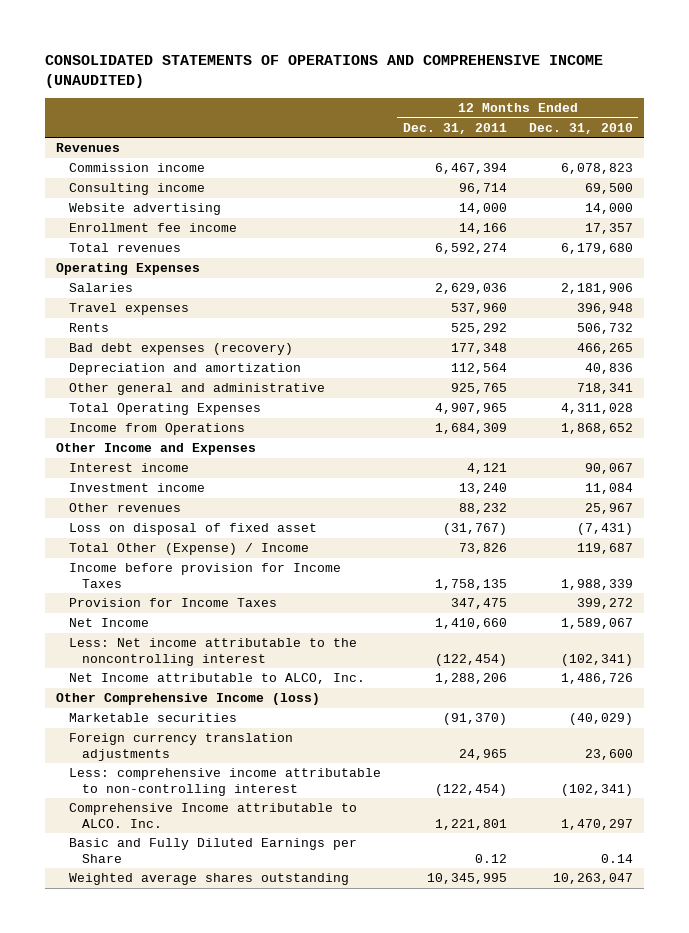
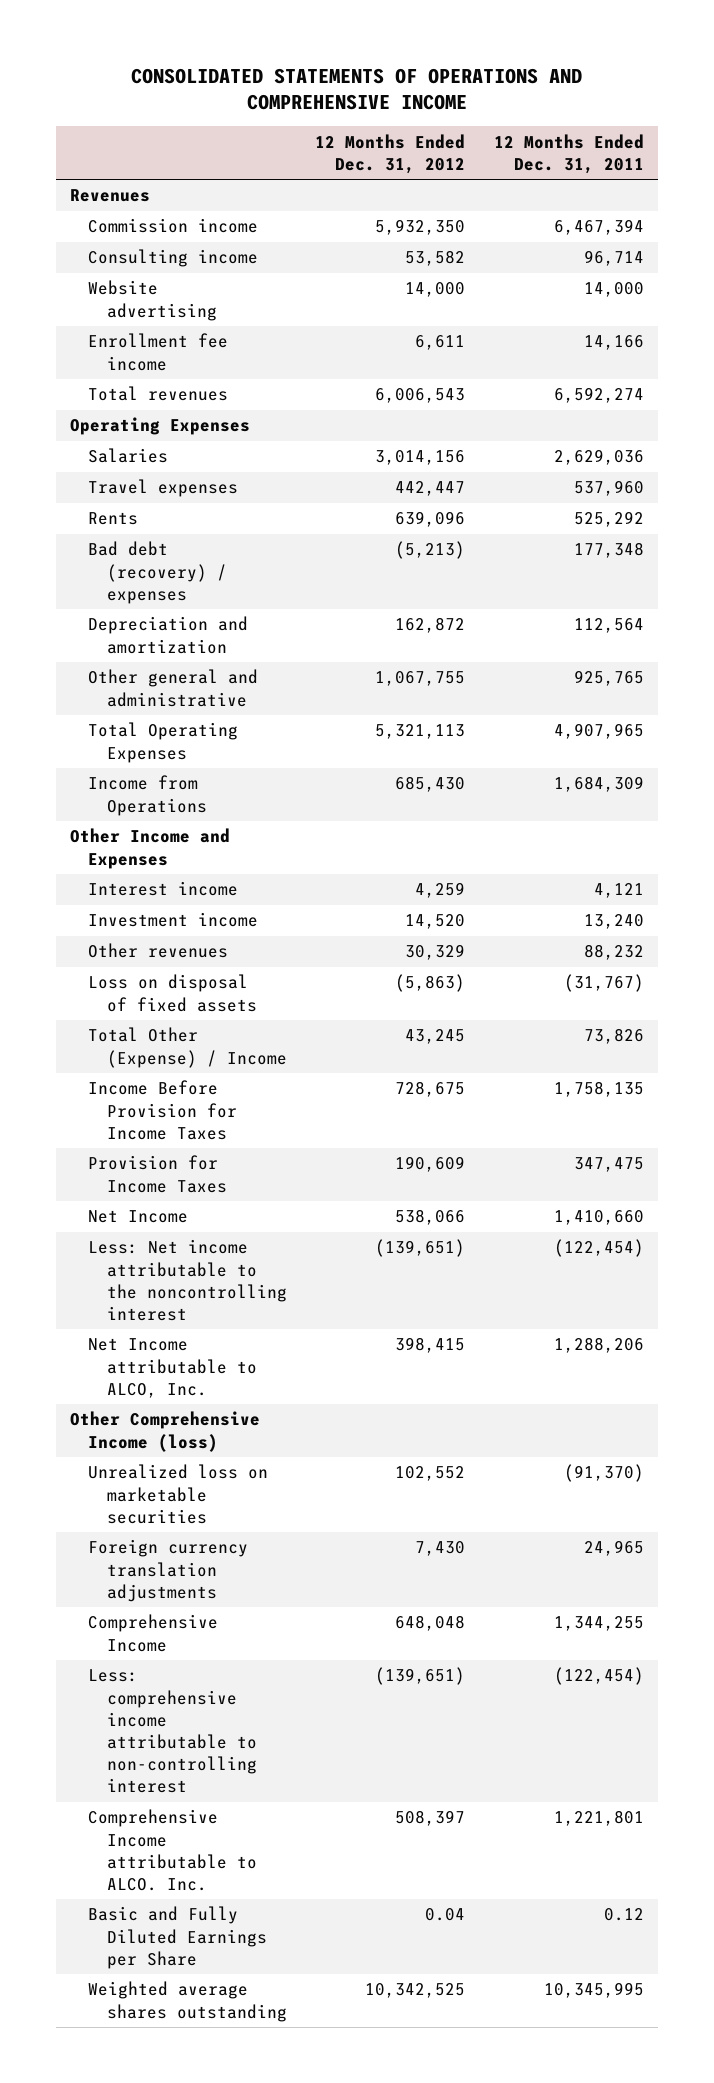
[44,54,603,88] CONSOLIDATED STATEMENTS OF OPERATIONS AND COMPREHENSIVE INCOME (UNAUDITED) -> [131,67,583,111] CONSOLIDATED STATEMENTS OF OPERATIONS AND COMPREHENSIVE INCOME
[528,122,633,134] Dec. 31, 2010 -> none
none -> [315,133,466,175] 12 Months Ended Dec. 31, 2012
[68,343,293,356] Bad debt expenses (recovery) -> [88,541,227,604] Bad debt (recovery) / expenses
[68,523,317,536] Loss on disposal of fixed asset -> [88,974,257,1012] Loss on disposal of fixed assets
[68,563,341,588] Income before provision for Income Taxes -> [88,1080,237,1140] Income Before Provision for Income Taxes
[68,713,237,723] Marketable securities -> [88,1464,269,1524] Unrealized loss on marketable securities
none -> [88,1614,219,1652] Comprehensive Income

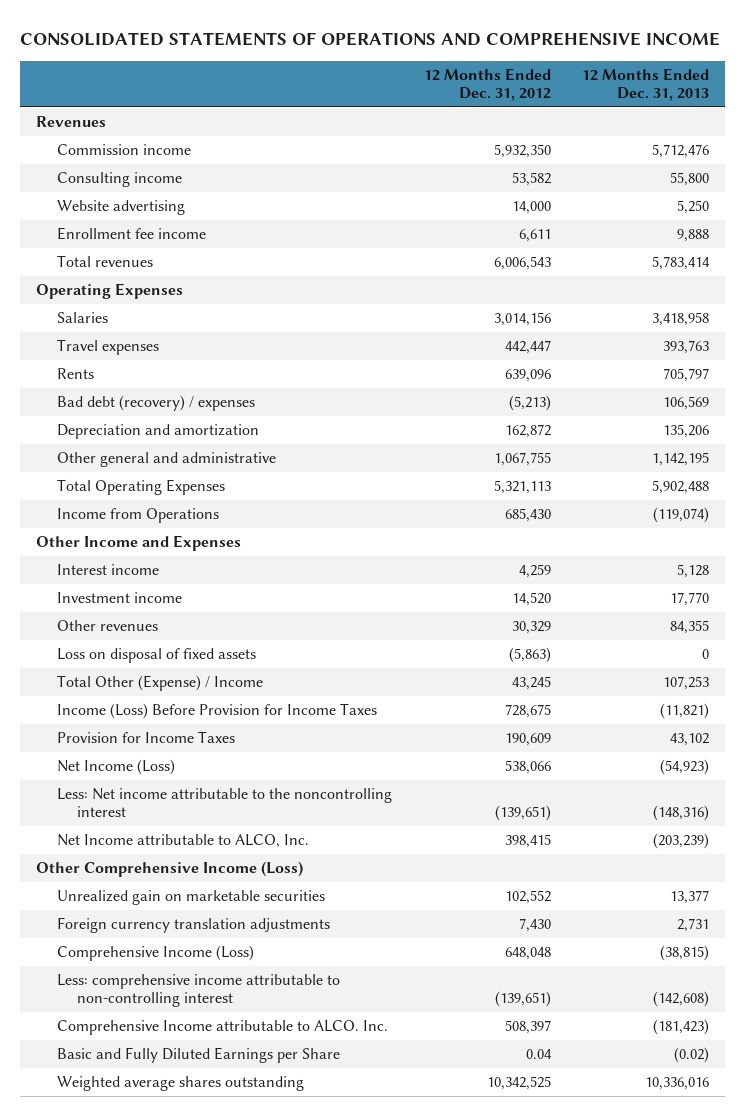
[493,133,644,175] 12 Months Ended Dec. 31, 2011 -> none
none -> [582,67,710,101] 12 Months Ended Dec. 31, 2013
[88,1080,237,1140] Income Before Provision for Income Taxes -> [56,702,377,719] Income (Loss) Before Provision for Income Taxes
[88,1210,189,1224] Net Income -> [56,758,175,775] Net Income (Loss)
[70,1411,261,1452] Other Comprehensive Income (loss) -> [36,860,304,877] Other Comprehensive Income (Loss)
[88,1464,269,1524] Unrealized loss on marketable securities -> [56,889,325,905] Unrealized gain on marketable securities
[88,1614,219,1652] Comprehensive Income -> [56,944,254,961] Comprehensive Income (Loss)

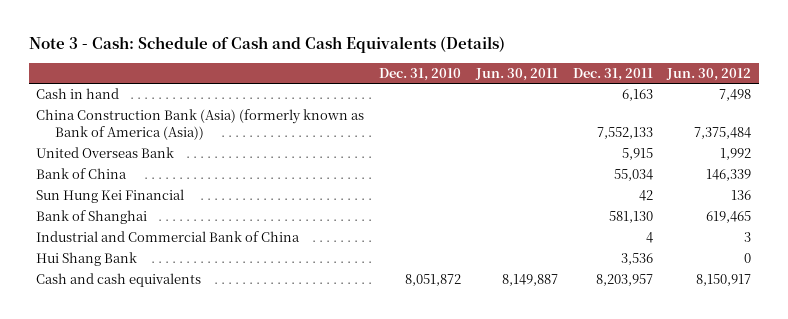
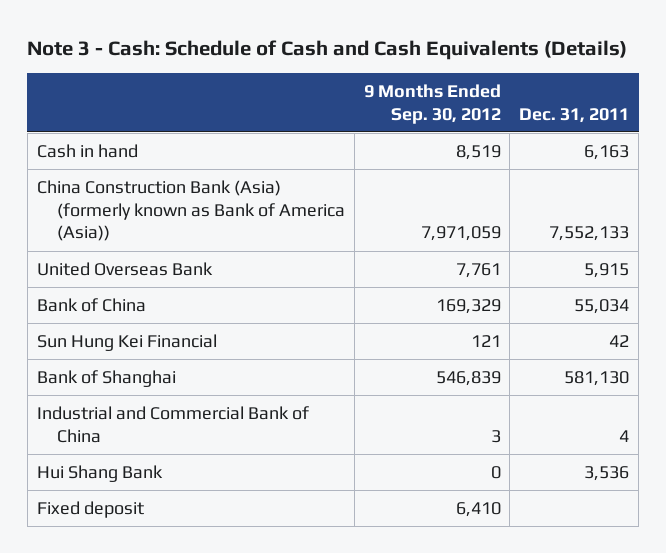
[379,67,462,81] Dec. 31, 2010 -> none
[474,67,558,81] Jun. 30, 2011 -> none
[666,67,752,81] Jun. 30, 2012 -> none
none -> [363,83,501,124] 9 Months Ended Sep. 30, 2012
[36,273,202,288] Cash and cash equivalents -> none
none -> [36,500,144,518] Fixed deposit

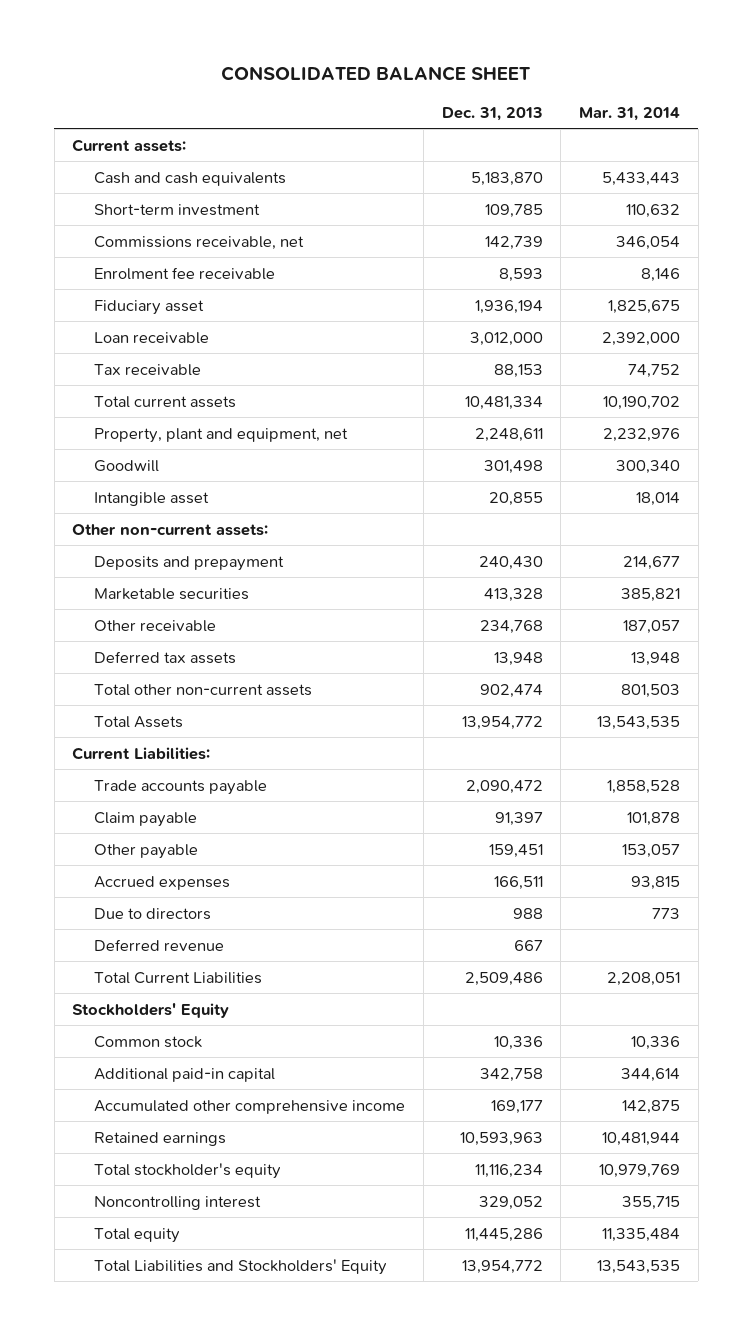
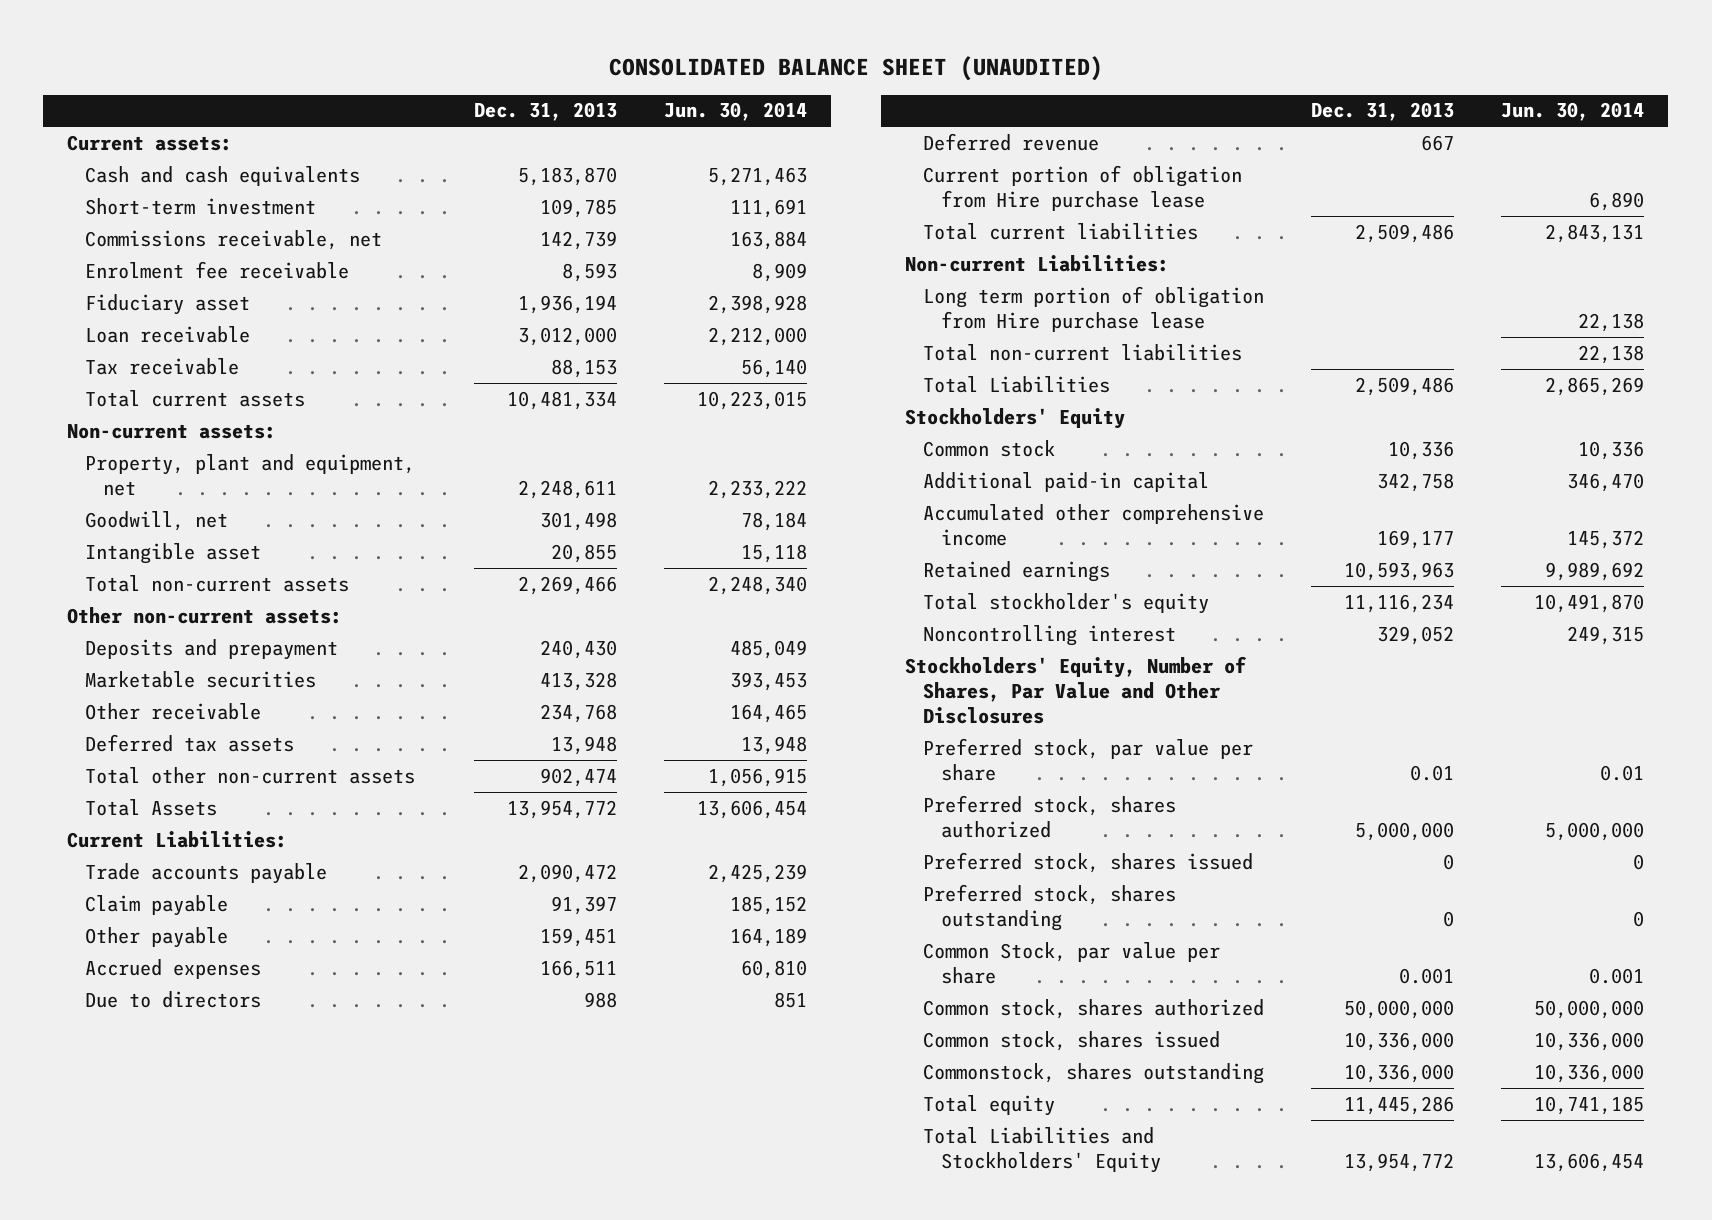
[221,66,531,82] CONSOLIDATED BALANCE SHEET -> [608,55,1103,81] CONSOLIDATED BALANCE SHEET (UNAUDITED)
[578,107,680,122] Mar. 31, 2014 -> none
none -> [664,102,808,122] Jun. 30, 2014
none -> [67,423,277,439] Non-current assets:
[94,459,160,472] Goodwill -> [85,510,229,531] Goodwill, net
none -> [85,574,350,592] Total non-current assets
none -> [922,164,1242,211] Current portion of obligation from Hire purchase lease
[94,971,263,984] Total Current Liabilities -> [922,222,1198,240] Total current liabilities
none -> [904,254,1169,272] Non-current Liabilities:
none -> [922,285,1264,332] Long term portion of obligation from Hire purchase lease
none -> [922,343,1242,361] Total non-current liabilities
none -> [922,375,1110,393] Total Liabilities
none -> [904,655,1247,725] Stockholders' Equity, Number of Shares, Par Value and Other Disclosures
none -> [922,737,1253,781] Preferred stock, par value per share
none -> [922,794,1176,838] Preferred stock, shares authorized
none -> [922,851,1253,873] Preferred stock, shares issued
none -> [922,883,1176,931] Preferred stock, shares outstanding
none -> [922,941,1220,984] Common Stock, par value per share
none -> [922,998,1264,1019] Common stock, shares authorized
none -> [922,1030,1220,1051] Common stock, shares issued
none -> [922,1062,1264,1084] Commonstock, shares outstanding

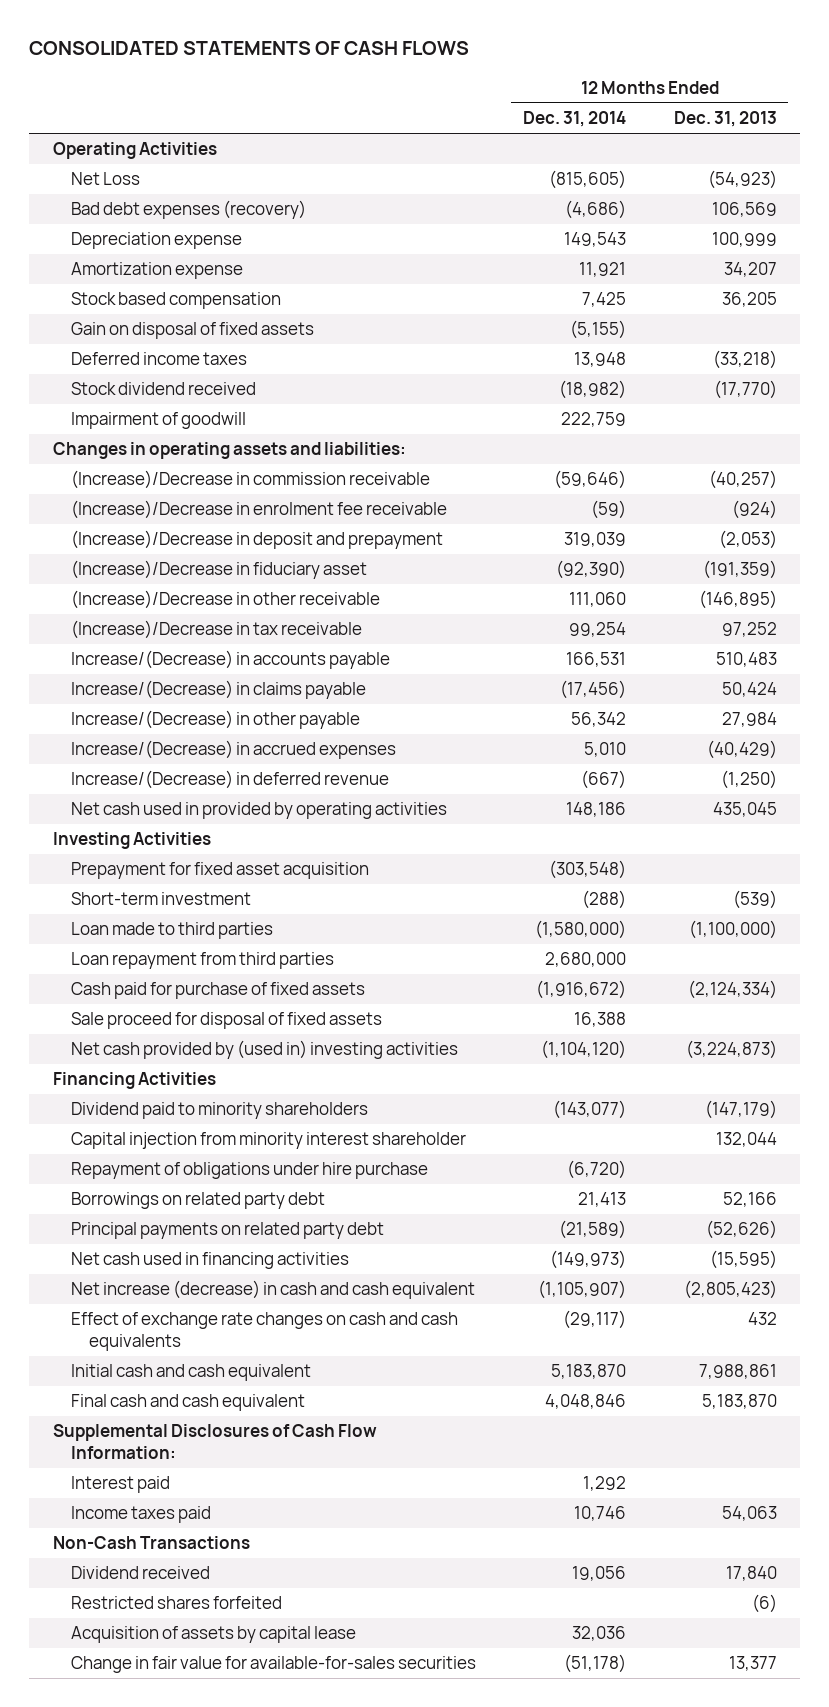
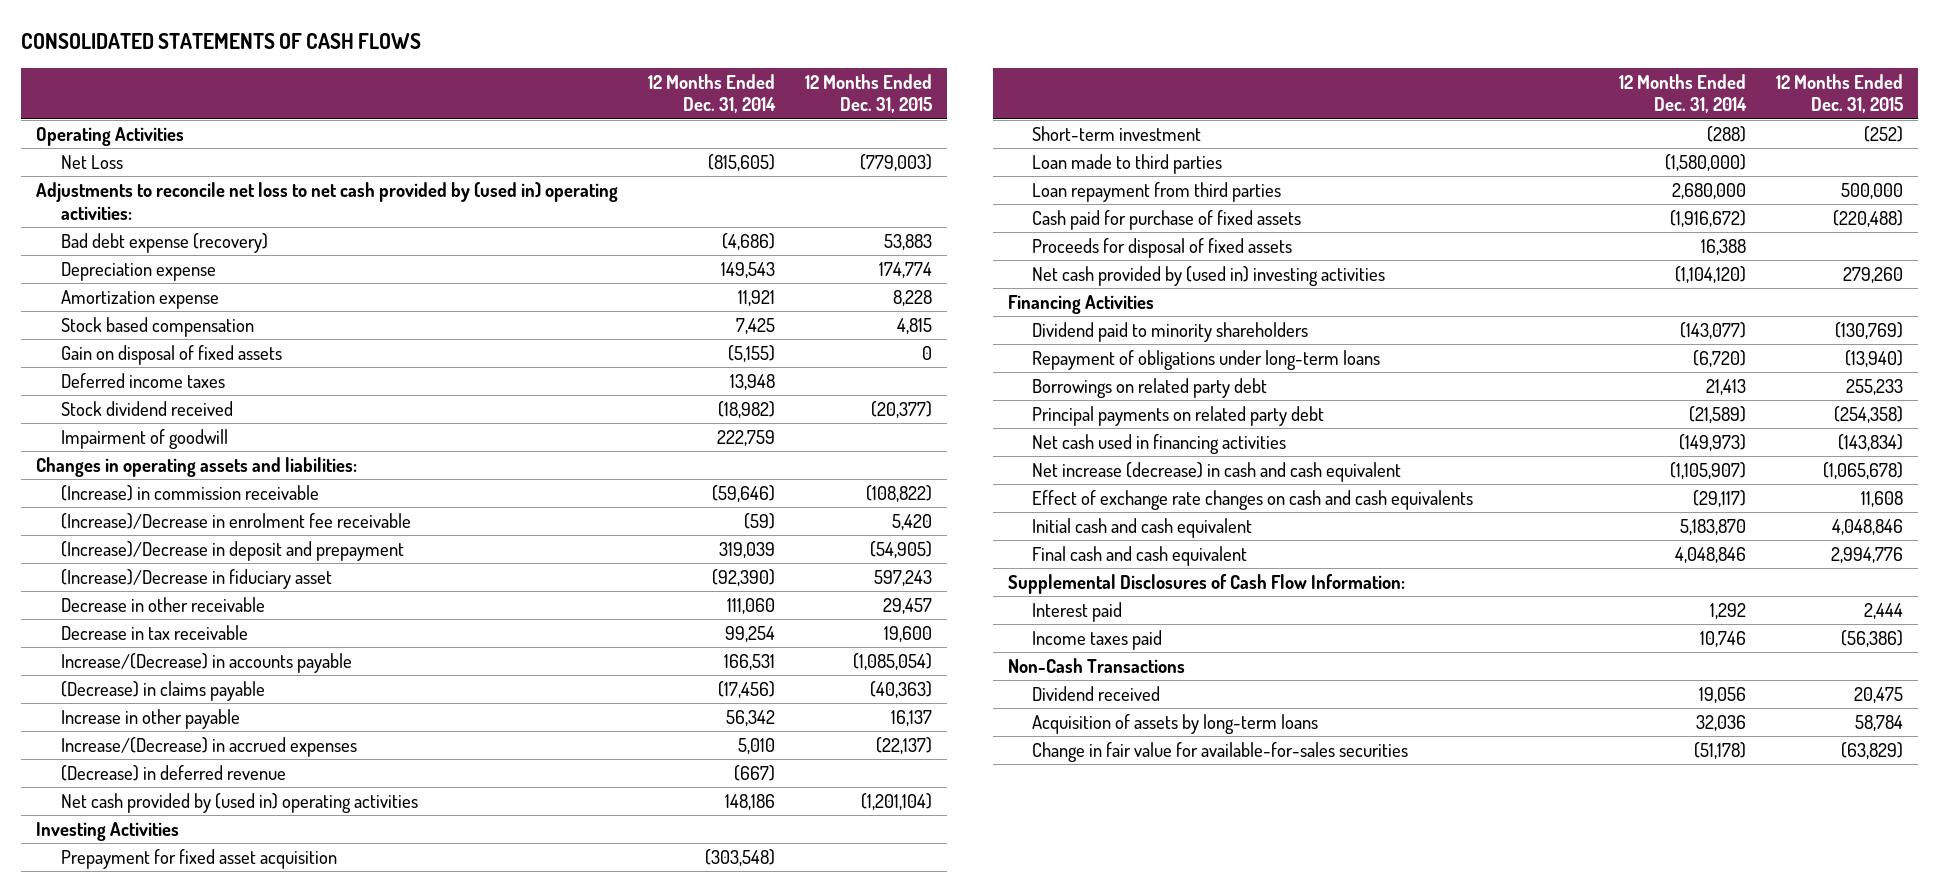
[673,111,777,128] Dec. 31, 2013 -> none
none -> [804,73,932,114] 12 Months Ended Dec. 31, 2015
none -> [36,181,619,220] Adjustments to reconcile net loss to net cash provided by (used in) operating activities:
[70,200,306,220] Bad debt expenses (recovery) -> [60,232,268,253] Bad debt expense (recovery)
[70,470,430,490] (Increase)/Decrease in commission receivable -> [60,484,319,501] (Increase) in commission receivable
[70,590,380,610] (Increase)/Decrease in other receivable -> [60,596,265,612] Decrease in other receivable
[70,620,362,640] (Increase)/Decrease in tax receivable -> [60,624,248,640] Decrease in tax receivable
[70,680,366,700] Increase/(Decrease) in claims payable -> [60,680,265,701] (Decrease) in claims payable
[70,710,360,730] Increase/(Decrease) in other payable -> [60,708,240,729] Increase in other payable
[70,770,389,790] Increase/(Decrease) in deferred revenue -> [60,764,286,781] (Decrease) in deferred revenue
[70,802,447,820] Net cash used in provided by operating activities -> [60,792,418,813] Net cash provided by (used in) operating activities
[70,1012,382,1030] Sale proceed for disposal of fixed assets -> [1032,237,1293,258] Proceeds for disposal of fixed assets
[70,1132,466,1150] Capital injection from minority interest shareholder -> none
[70,1162,428,1180] Repayment of obligations under hire purchase -> [1032,349,1381,370] Repayment of obligations under long-term loans
[70,1596,282,1610] Restricted shares forfeited -> none
[70,1626,356,1644] Acquisition of assets by capital lease -> [1032,713,1319,734] Acquisition of assets by long-term loans

